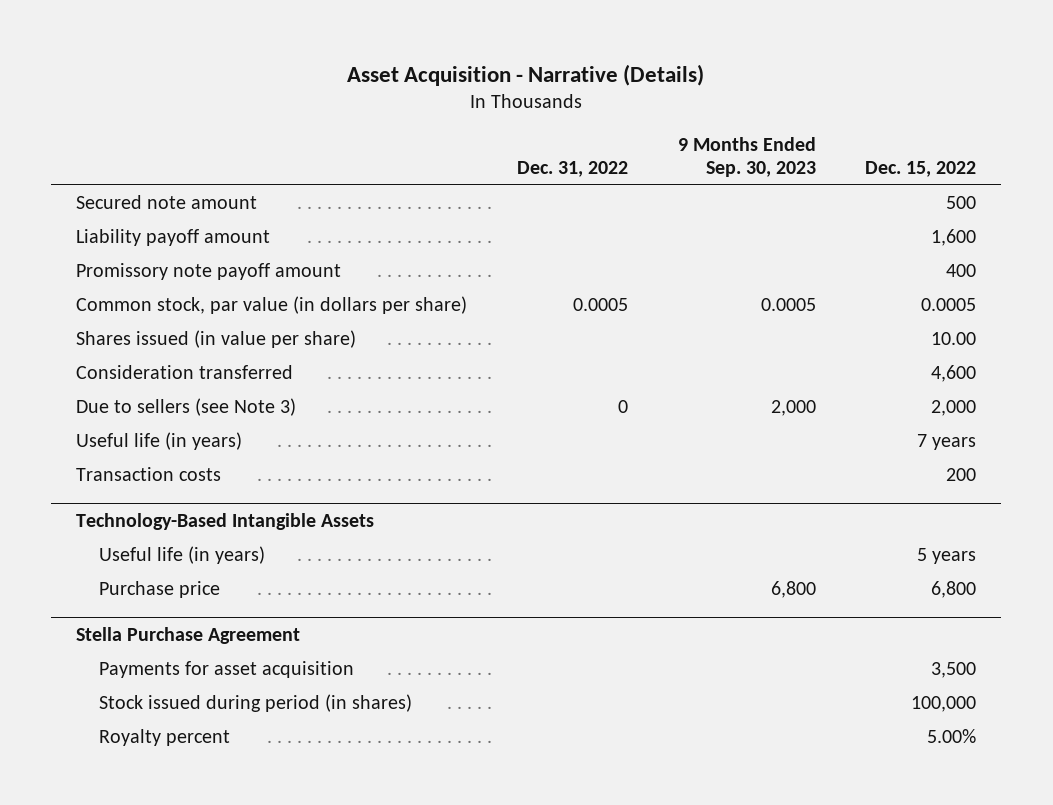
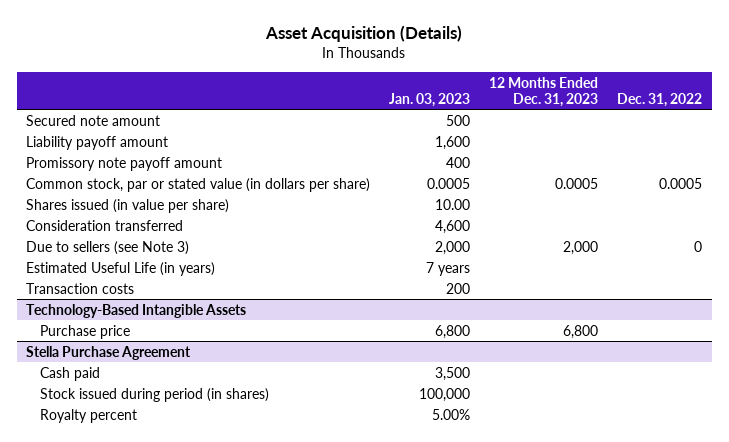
[347,63,705,86] Asset Acquisition - Narrative (Details) -> [265,24,463,42] Asset Acquisition (Details)
[677,137,816,178] 9 Months Ended Sep. 30, 2023 -> none
[865,161,977,178] Dec. 15, 2022 -> none
none -> [389,92,471,107] Jan. 03, 2023
none -> [489,76,599,107] 12 Months Ended Dec. 31, 2023
[76,296,468,315] Common stock, par value (in dollars per share) -> [26,177,371,192] Common stock, par or stated value (in dollars per share)
[76,432,243,451] Useful life (in years) -> [26,261,216,276] Estimated Useful Life (in years)
[98,546,265,565] Useful life (in years) -> none
[98,661,354,679] Payments for asset acquisition -> [39,366,100,381] Cash paid

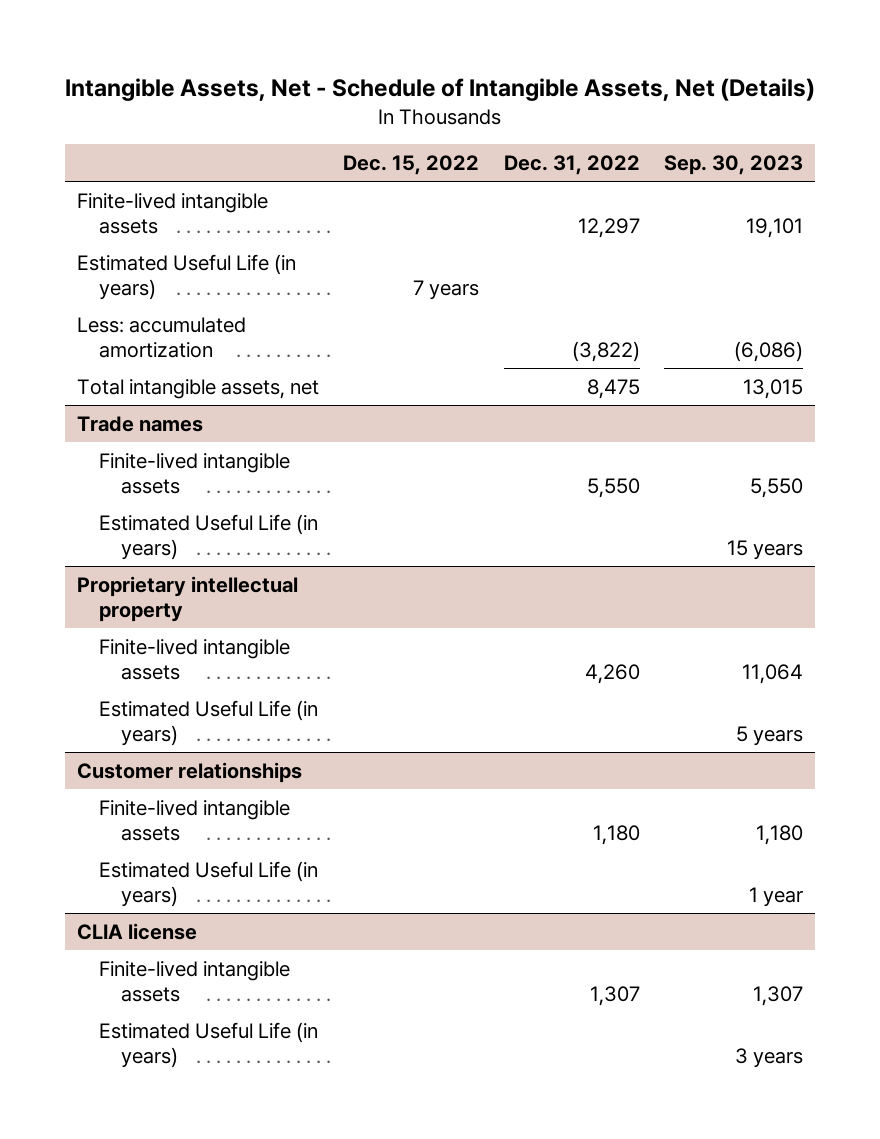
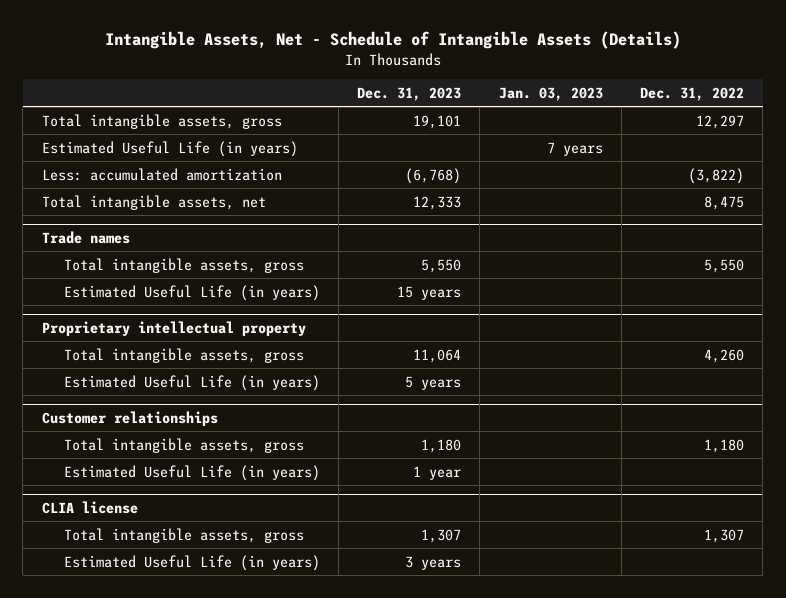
[64,78,815,102] Intangible Assets, Net - Schedule of Intangible Assets, Net (Details) -> [104,31,681,50] Intangible Assets, Net - Schedule of Intangible Assets (Details)
[343,155,480,176] Dec. 15, 2022 -> none
[663,155,803,176] Sep. 30, 2023 -> none
none -> [357,87,462,102] Dec. 31, 2023
none -> [498,87,603,102] Jan. 03, 2023
[76,192,268,234] Finite-lived intangible assets -> [41,113,282,129] Total intangible assets, gross
[99,452,291,494] Finite-lived intangible assets -> [63,257,304,273] Total intangible assets, gross
[99,638,291,680] Finite-lived intangible assets -> [63,347,304,363] Total intangible assets, gross
[99,799,291,841] Finite-lived intangible assets -> [63,437,304,453] Total intangible assets, gross
[99,960,291,1002] Finite-lived intangible assets -> [63,527,304,543] Total intangible assets, gross

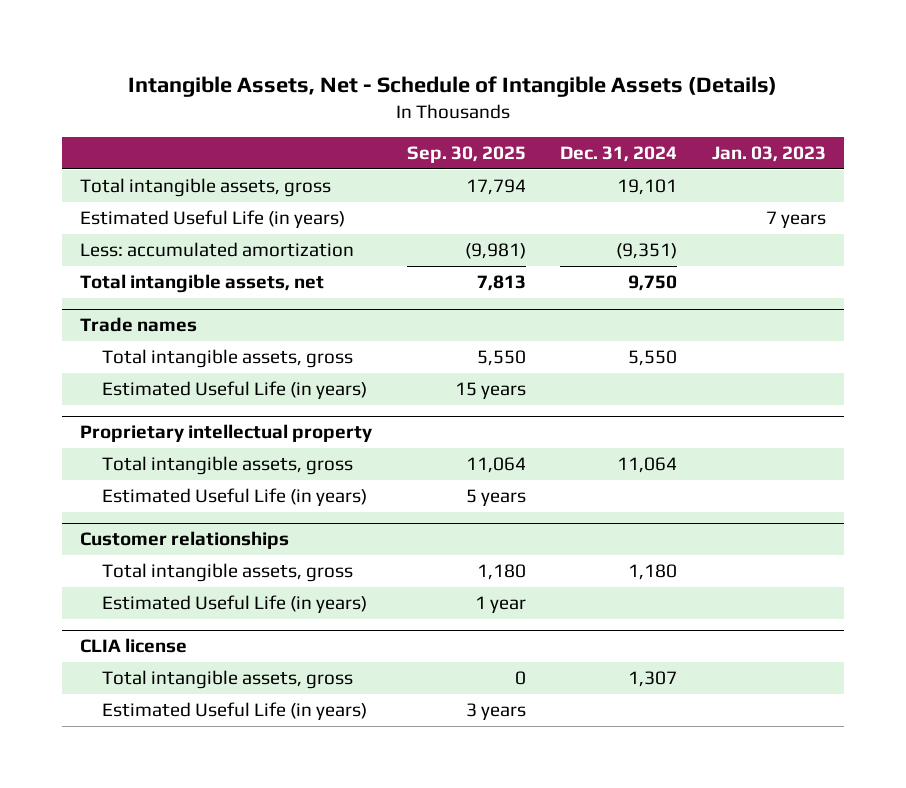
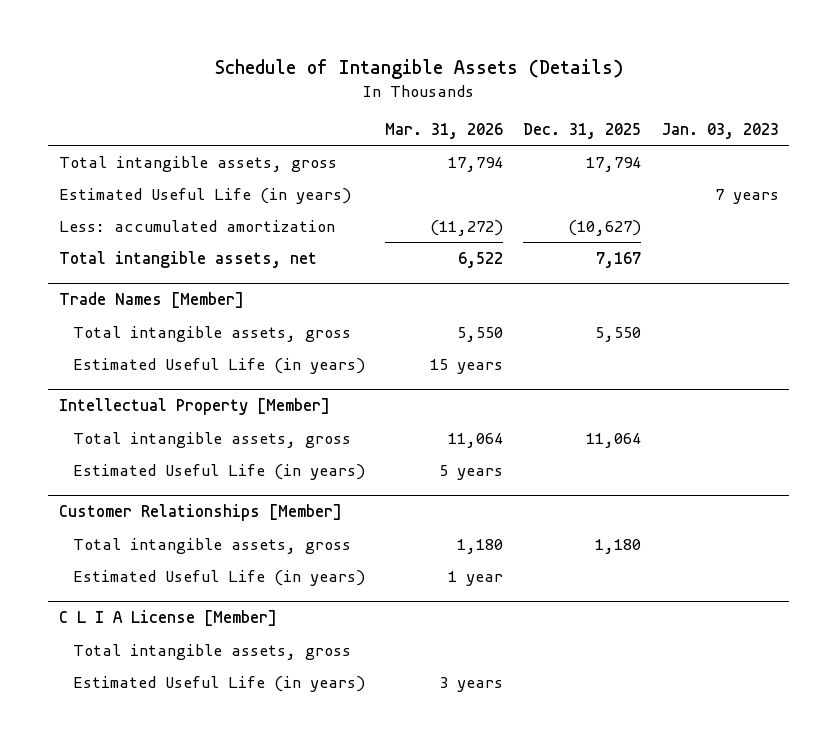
[128,75,778,97] Intangible Assets, Net - Schedule of Intangible Assets (Details) -> [214,59,623,80] Schedule of Intangible Assets (Details)
[406,145,526,163] Sep. 30, 2025 -> none
[560,145,678,162] Dec. 31, 2024 -> none
none -> [385,123,504,140] Mar. 31, 2026
none -> [523,123,642,140] Dec. 31, 2025
[79,317,197,333] Trade names -> [58,292,244,309] Trade Names [Member]
[79,424,372,443] Proprietary intellectual property -> [58,398,330,416] Intellectual Property [Member]
[79,531,289,550] Customer relationships -> [58,504,342,522] Customer Relationships [Member]
[79,638,187,654] CLIA license -> none
[102,670,354,690] Total intangible assets, gross -> none
[102,702,368,721] Estimated Useful Life (in years) -> none
none -> [58,610,277,627] C L I A License [Member]
none -> [72,643,351,660] Total intangible assets, gross
none -> [72,675,365,692] Estimated Useful Life (in years)

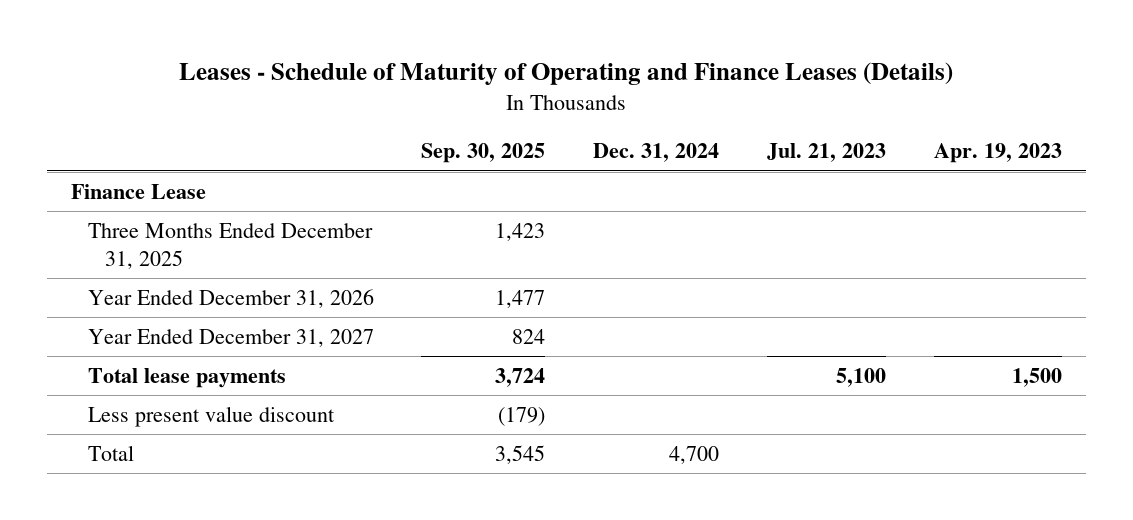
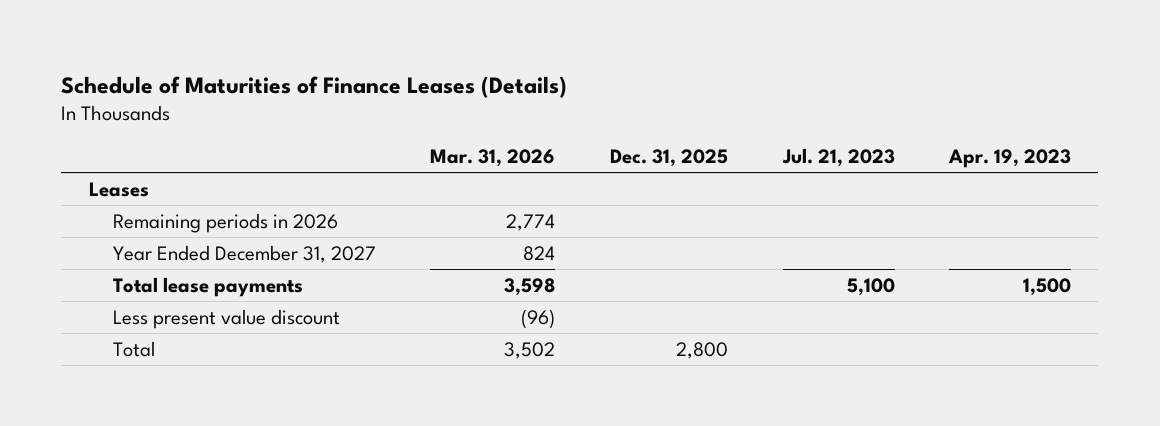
[179,62,954,86] Leases - Schedule of Maturity of Operating and Finance Leases (Details) -> [61,76,568,99] Schedule of Maturities of Finance Leases (Details)
[421,143,546,164] Sep. 30, 2025 -> none
[593,143,720,163] Dec. 31, 2024 -> none
none -> [430,149,556,168] Mar. 31, 2026
none -> [609,149,728,168] Dec. 31, 2025
[70,183,206,199] Finance Lease -> none
[87,288,374,308] Year Ended December 31, 2026 -> none
none -> [88,181,149,197] Leases
[87,222,373,269] Three Months Ended December 31, 2025 -> [112,212,338,233] Remaining periods in 2026

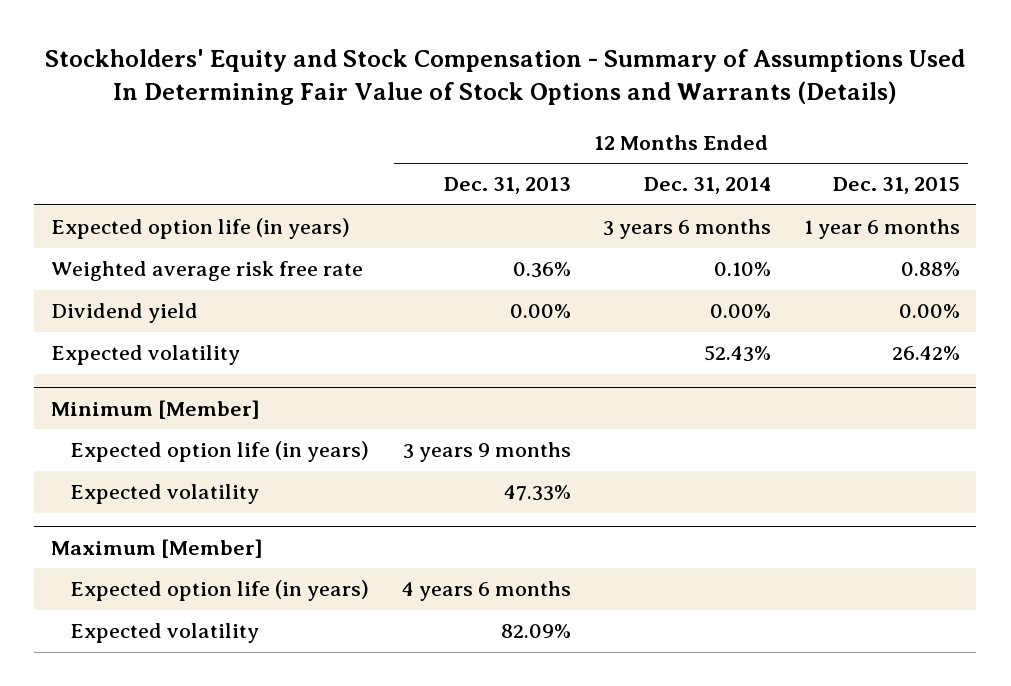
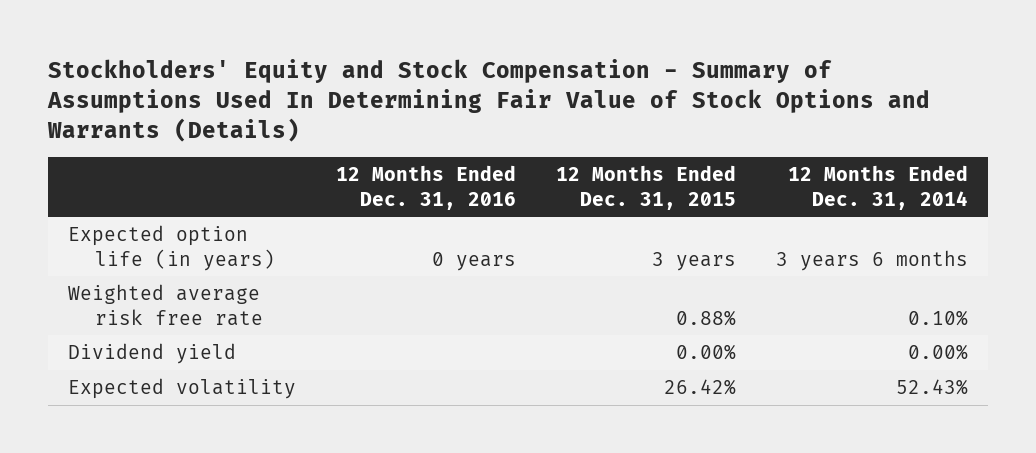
[443,177,571,195] Dec. 31, 2013 -> none
none -> [336,165,517,210] 12 Months Ended Dec. 31, 2016
[804,219,961,240] 1 year 6 months -> [652,251,737,271] 3 years
[50,399,260,419] Minimum [Member] -> none
[70,441,370,463] Expected option life (in years) -> none
[70,484,260,505] Expected volatility -> none
[50,538,263,558] Maximum [Member] -> none
[70,580,370,602] Expected option life (in years) -> none
[70,623,260,644] Expected volatility -> none

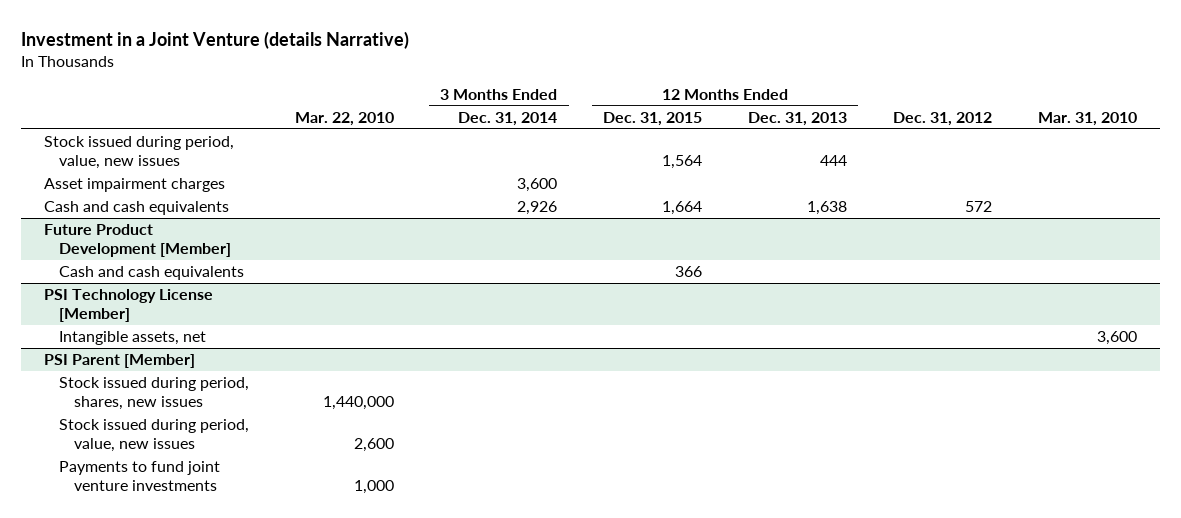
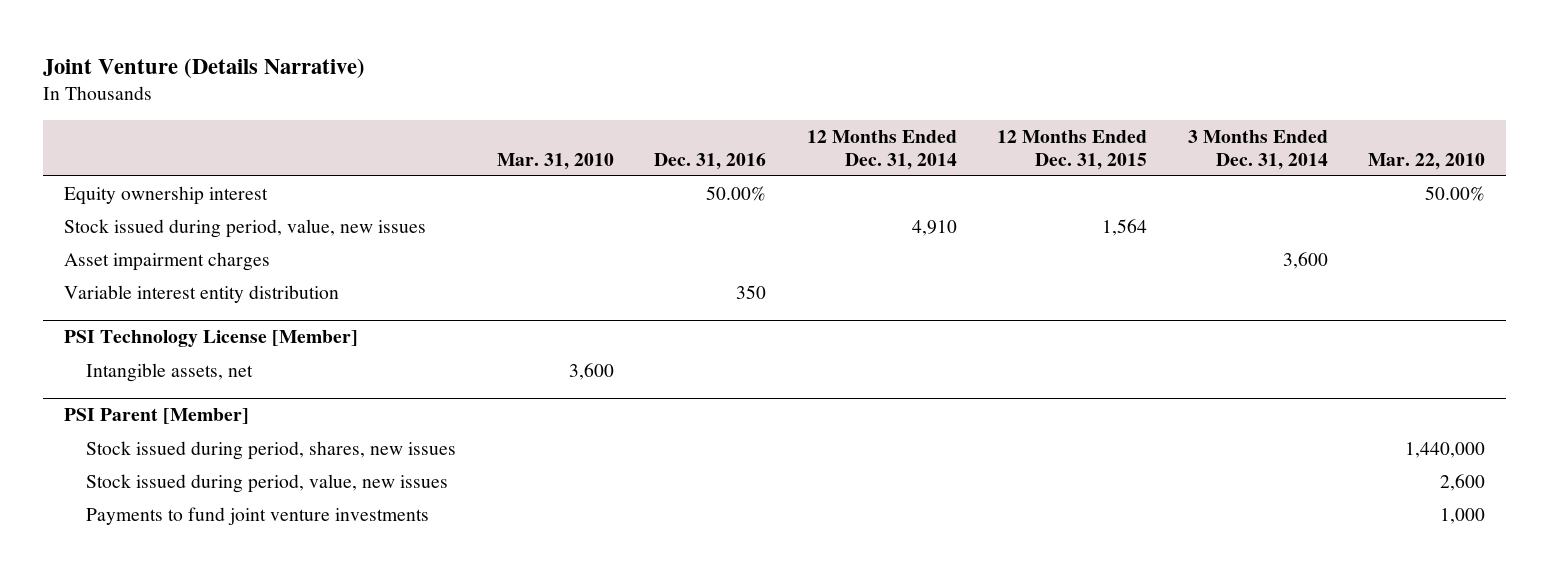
[21,30,410,49] Investment in a Joint Venture (details Narrative) -> [43,57,366,78] Joint Venture (Details Narrative)
[747,111,847,126] Dec. 31, 2013 -> none
[892,111,992,126] Dec. 31, 2012 -> none
none -> [654,152,767,170] Dec. 31, 2016
none -> [806,129,957,170] 12 Months Ended Dec. 31, 2014
none -> [63,185,268,205] Equity ownership interest
[44,201,230,216] Cash and cash equivalents -> none
[44,224,232,258] Future Product Development [Member] -> none
[59,266,245,281] Cash and cash equivalents -> none
none -> [63,284,339,303] Variable interest entity distribution

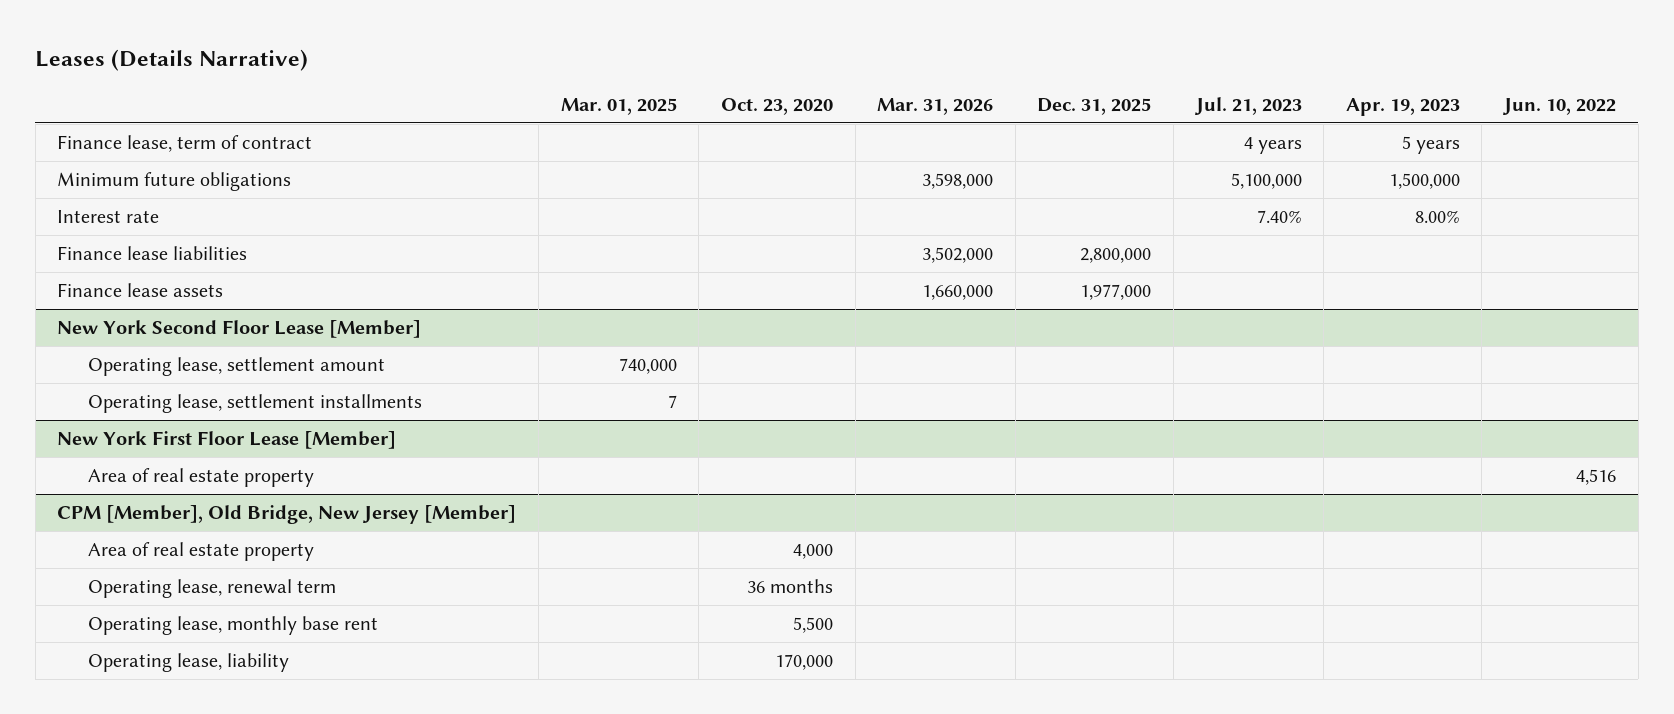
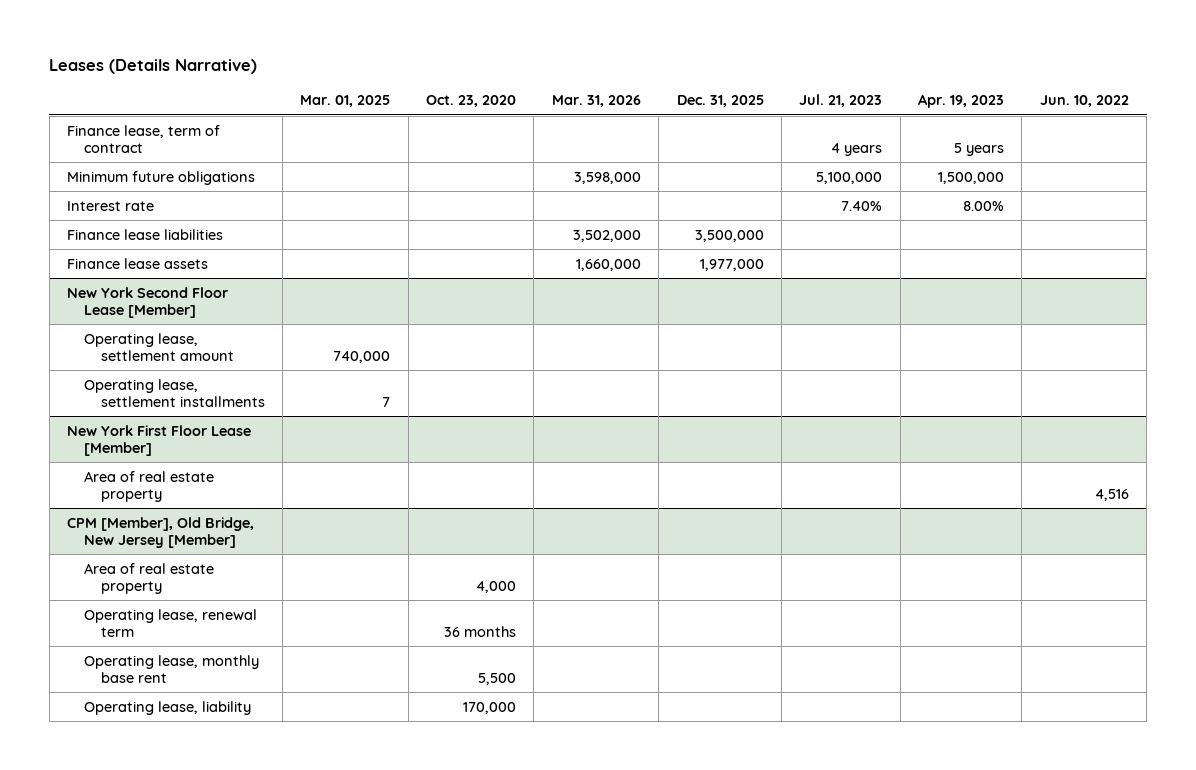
[1080,247,1152,263] 2,800,000 -> [694,229,764,242] 3,500,000

